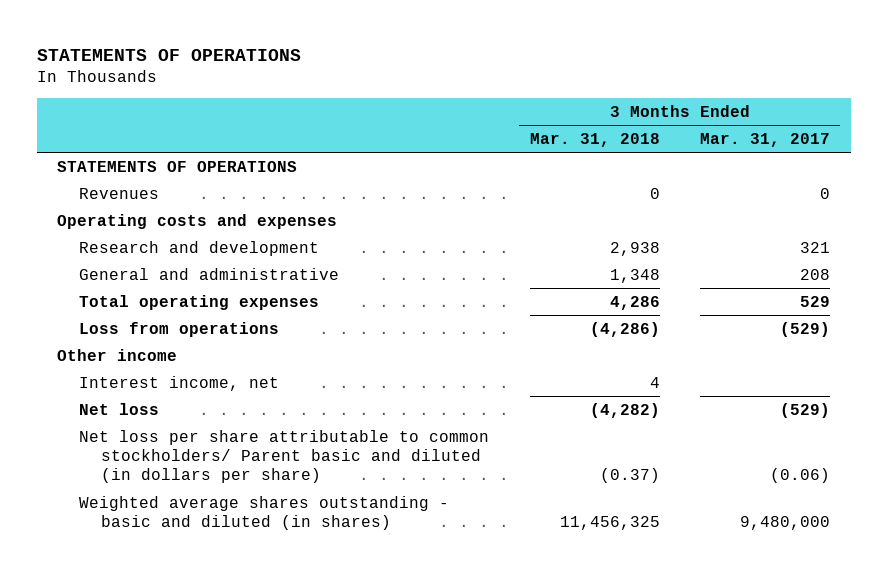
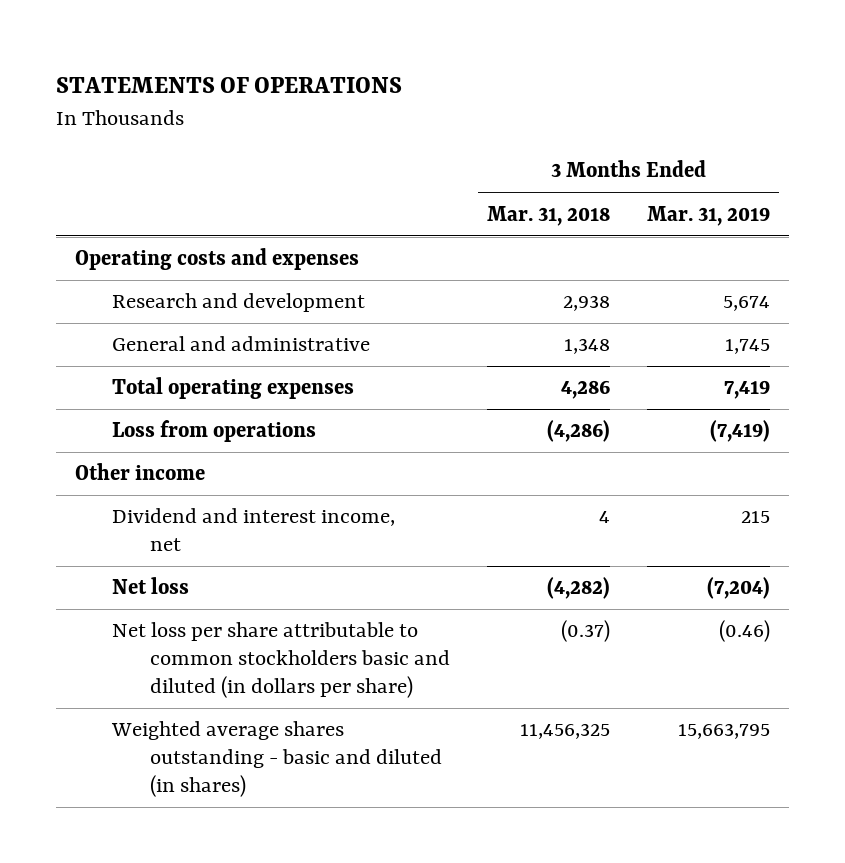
[700,132,831,147] Mar. 31, 2017 -> none
none -> [647,205,771,226] Mar. 31, 2019
[56,160,297,172] STATEMENTS OF OPERATIONS -> none
[78,187,159,199] Revenues -> none
[78,375,279,391] Interest income, net -> [112,508,396,552] Dividend and interest income, net
[78,429,489,484] Net loss per share attributable to common stockholders/ Parent basic and diluted (in dollars per share) -> [112,622,451,698] Net loss per share attributable to common stockholders basic and diluted (in dollars per share)

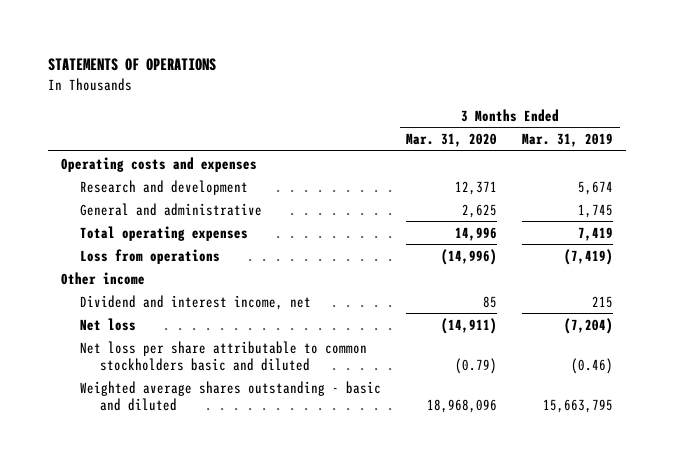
[487,205,611,226] Mar. 31, 2018 -> none
none -> [406,133,498,148] Mar. 31, 2020
[112,622,451,698] Net loss per share attributable to common stockholders basic and diluted (in dollars per share) -> [80,340,368,371] Net loss per share attributable to common stockholders basic and diluted
[111,721,443,797] Weighted average shares outstanding - basic and diluted (in shares) -> [80,380,382,411] Weighted average shares outstanding - basic and diluted

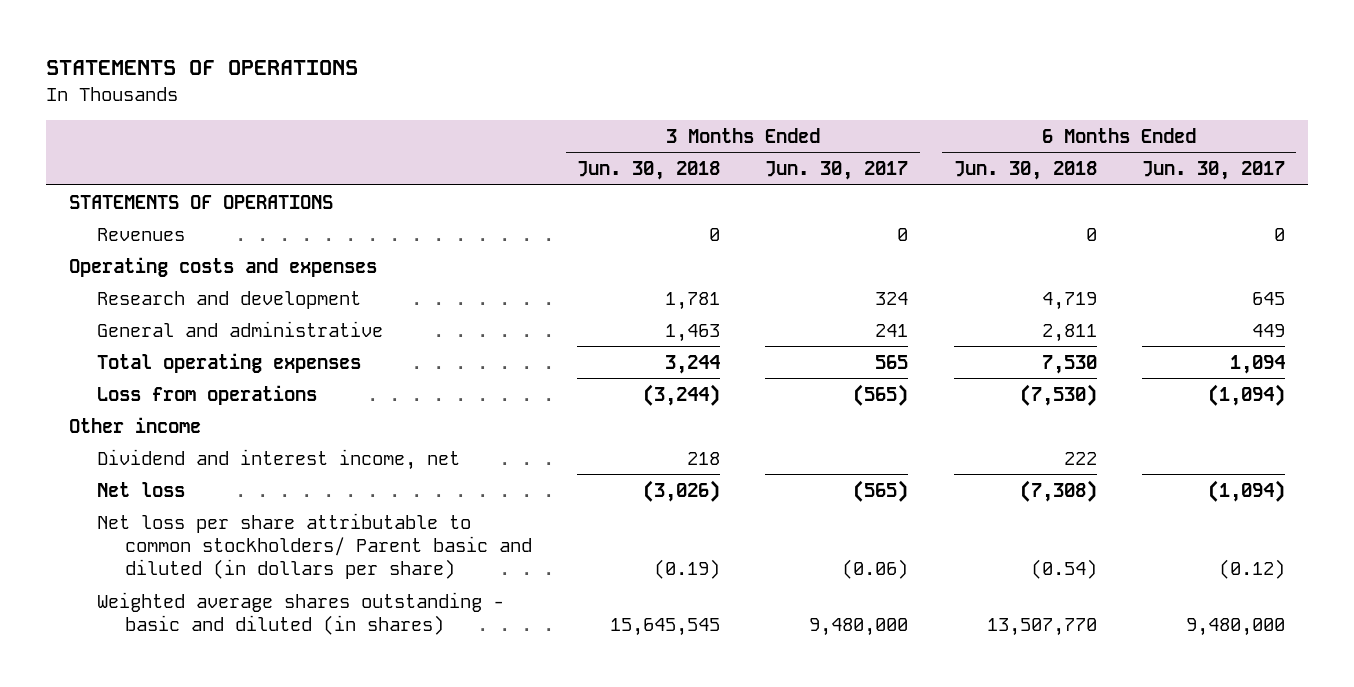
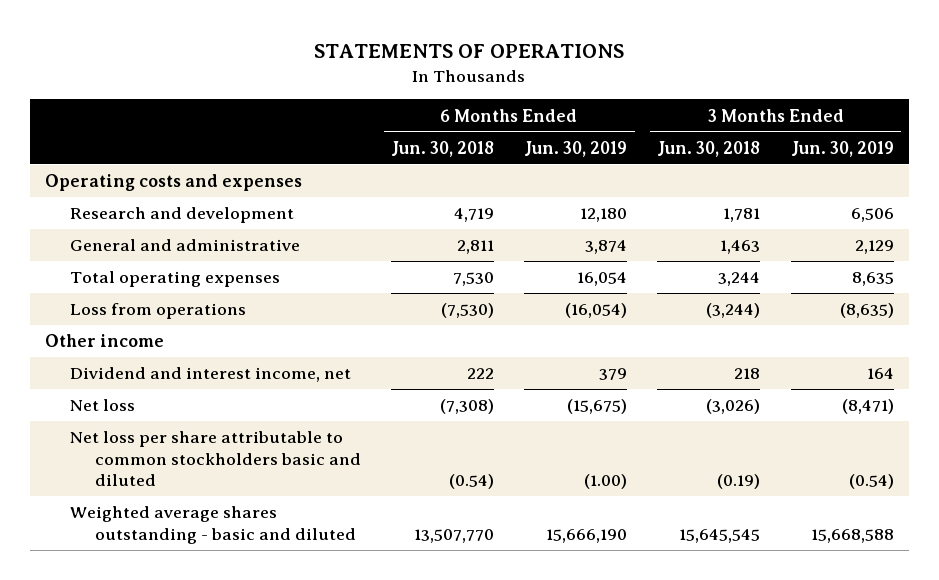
[765,161,909,181] Jun. 30, 2017 -> none
[1142,161,1286,181] Jun. 30, 2017 -> none
none -> [524,140,628,157] Jun. 30, 2019
none -> [790,140,894,157] Jun. 30, 2019
[68,194,333,209] STATEMENTS OF OPERATIONS -> none
[96,227,185,241] Revenues -> none
[96,512,532,580] Net loss per share attributable to common stockholders/ Parent basic and diluted (in dollars per share) -> [70,431,362,487] Net loss per share attributable to common stockholders basic and diluted
[96,591,504,635] Weighted average shares outstanding - basic and diluted (in shares) -> [70,506,357,544] Weighted average shares outstanding - basic and diluted

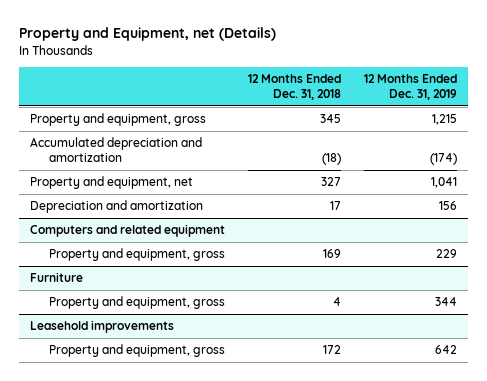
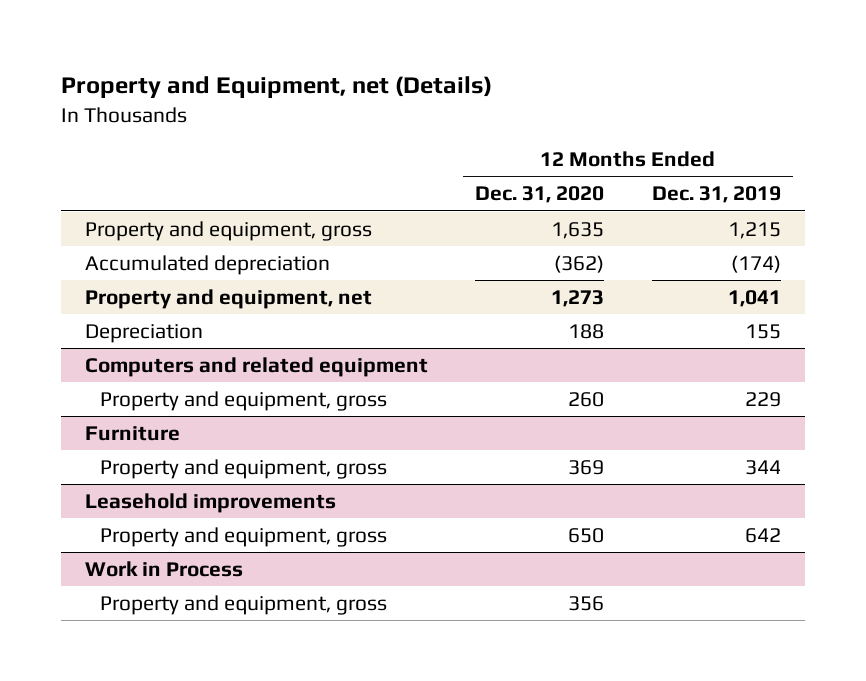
[248,74,342,101] 12 Months Ended Dec. 31, 2018 -> none
none -> [475,186,605,204] Dec. 31, 2020
[30,137,203,163] Accumulated depreciation and amortization -> [84,254,330,275] Accumulated depreciation
[30,200,204,214] Depreciation and amortization -> none
none -> [84,323,203,343] Depreciation
none -> [84,560,243,577] Work in Process
none -> [100,594,388,615] Property and equipment, gross

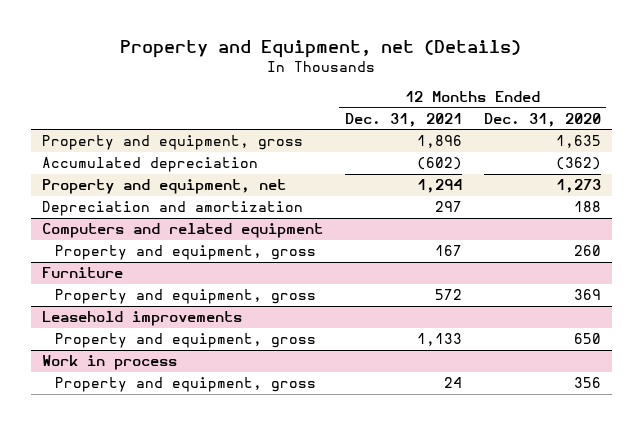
[651,186,781,204] Dec. 31, 2019 -> none
none -> [344,112,462,127] Dec. 31, 2021
[84,323,203,343] Depreciation -> [41,201,303,217] Depreciation and amortization
[84,560,243,577] Work in Process -> [41,355,177,371] Work in process

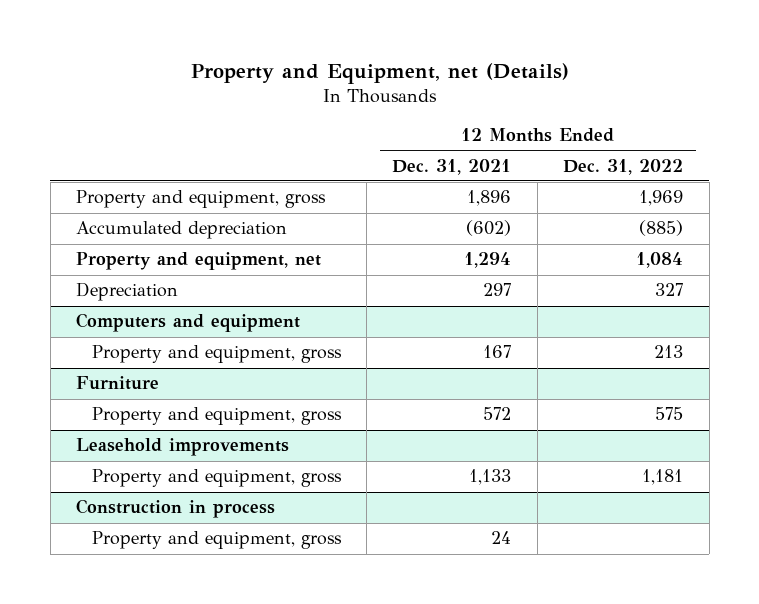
[483,112,601,127] Dec. 31, 2020 -> none
none -> [563,158,684,175] Dec. 31, 2022
[41,201,303,217] Depreciation and amortization -> [76,282,179,302] Depreciation
[41,223,323,239] Computers and related equipment -> [76,313,301,333] Computers and equipment
[41,355,177,371] Work in process -> [76,499,276,519] Construction in process

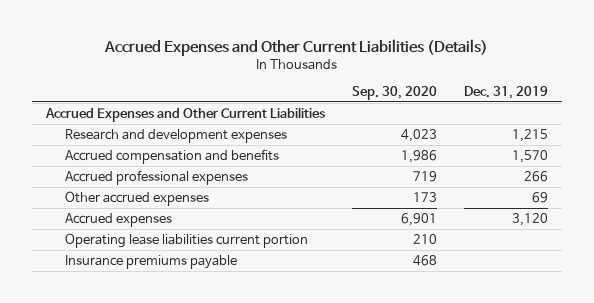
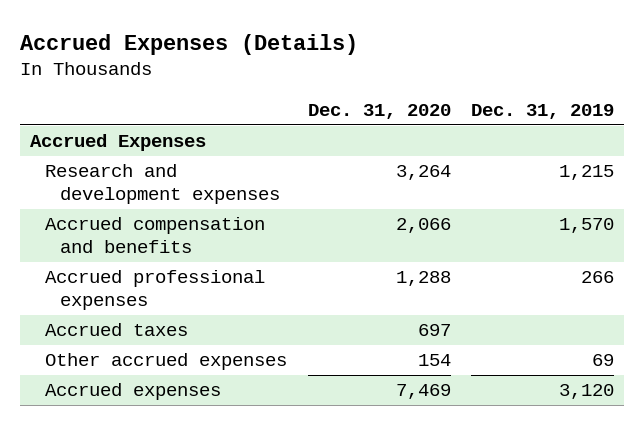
[104,38,489,56] Accrued Expenses and Other Current Liabilities (Details) -> [19,33,358,55] Accrued Expenses (Details)
[352,86,438,101] Sep. 30, 2020 -> none
none -> [307,104,451,120] Dec. 31, 2020
[44,106,325,122] Accrued Expenses and Other Current Liabilities -> [29,134,206,152] Accrued Expenses
none -> [45,323,189,337] Accrued taxes
[65,232,309,248] Operating lease liabilities current portion -> none
[65,254,238,269] Insurance premiums payable -> none

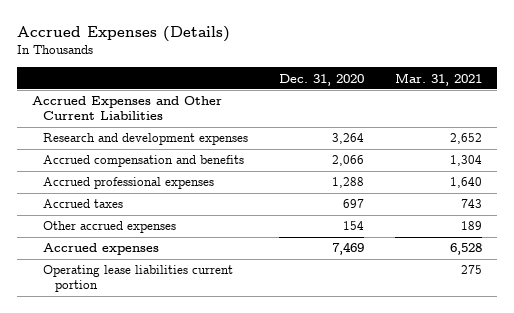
[471,104,615,120] Dec. 31, 2019 -> none
none -> [394,72,482,86] Mar. 31, 2021
[29,134,206,152] Accrued Expenses -> [31,96,222,121] Accrued Expenses and Other Current Liabilities
none -> [43,265,234,293] Operating lease liabilities current portion

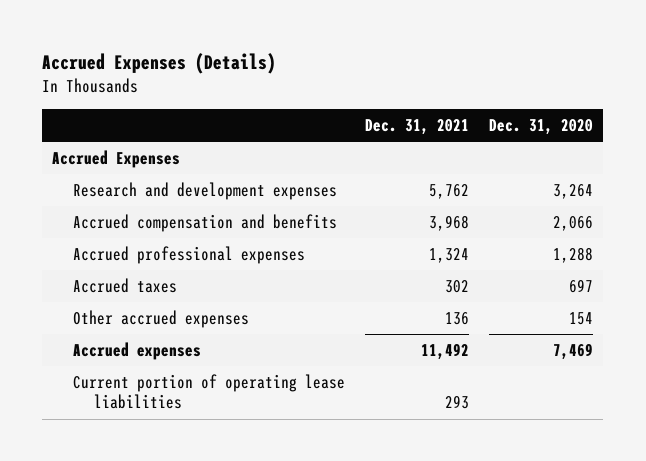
[394,72,482,86] Mar. 31, 2021 -> none
none -> [365,118,470,135] Dec. 31, 2021
[31,96,222,121] Accrued Expenses and Other Current Liabilities -> [52,150,181,169] Accrued Expenses
[43,265,234,293] Operating lease liabilities current portion -> [73,374,346,410] Current portion of operating lease liabilities

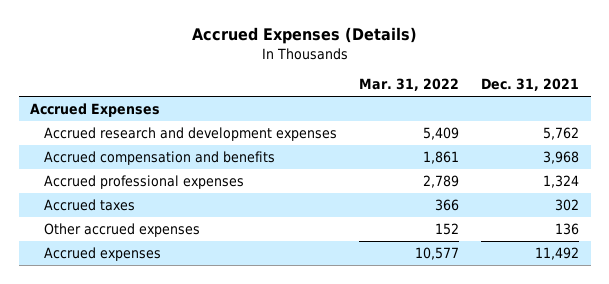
[489,118,594,135] Dec. 31, 2020 -> none
none -> [359,78,460,92] Mar. 31, 2022
[73,182,338,201] Research and development expenses -> [43,126,337,141] Accrued research and development expenses
[73,374,346,410] Current portion of operating lease liabilities -> none

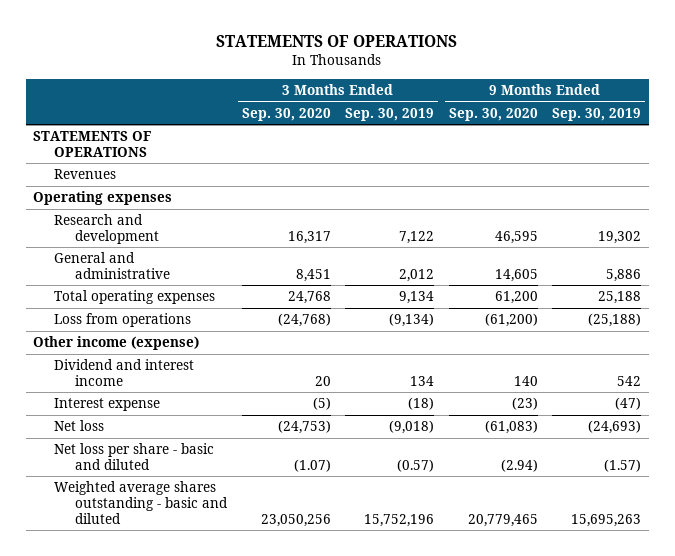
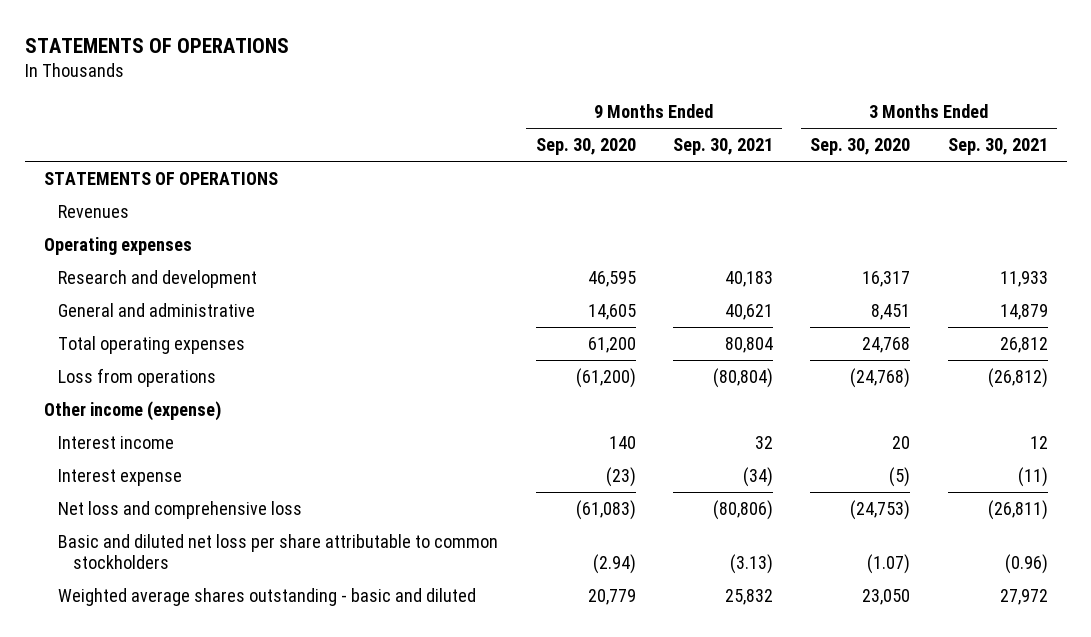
[345,107,435,121] Sep. 30, 2019 -> none
[552,107,642,121] Sep. 30, 2019 -> none
none -> [672,138,773,156] Sep. 30, 2021
none -> [947,138,1048,156] Sep. 30, 2021
[54,359,195,386] Dividend and interest income -> [58,435,175,449] Interest income
[54,420,105,432] Net loss -> [58,500,303,519] Net loss and comprehensive loss
[54,443,215,470] Net loss per share - basic and diluted -> [58,533,499,570] Basic and diluted net loss per share attributable to common stockholders
[260,513,331,527] 23,050,256 -> [862,588,911,605] 23,050
[467,513,538,527] 20,779,465 -> [587,588,636,605] 20,779

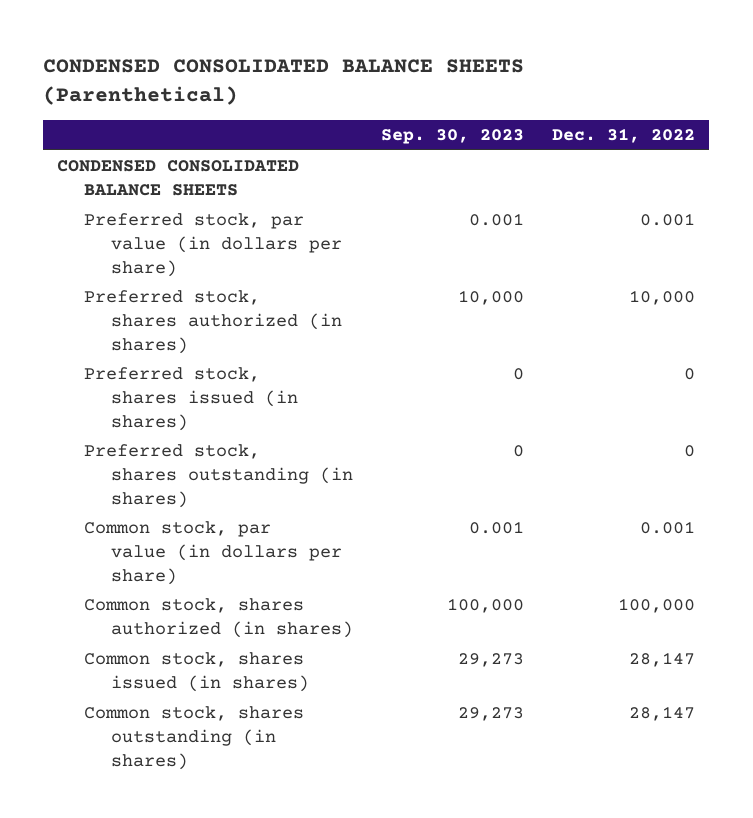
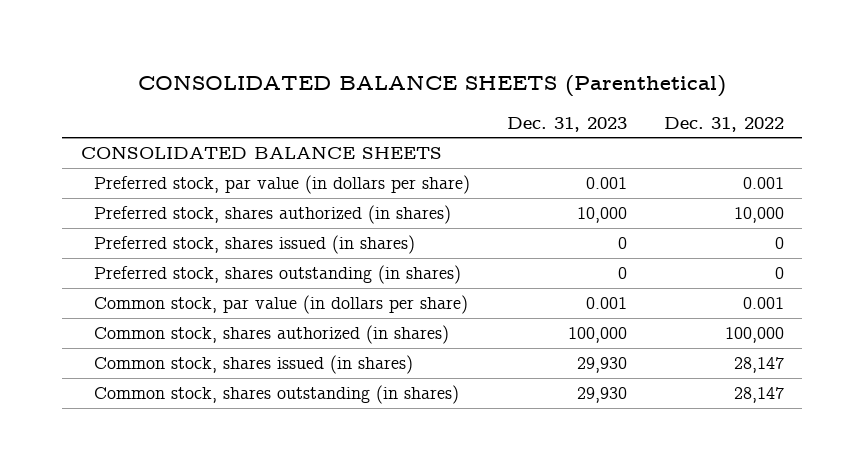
[43,59,525,106] CONDENSED CONSOLIDATED BALANCE SHEETS (Parenthetical) -> [138,74,727,97] CONSOLIDATED BALANCE SHEETS (Parenthetical)
[381,129,525,145] Sep. 30, 2023 -> none
none -> [507,116,628,132] Dec. 31, 2023
[57,160,300,197] CONDENSED CONSOLIDATED BALANCE SHEETS -> [80,146,442,160] CONSOLIDATED BALANCE SHEETS

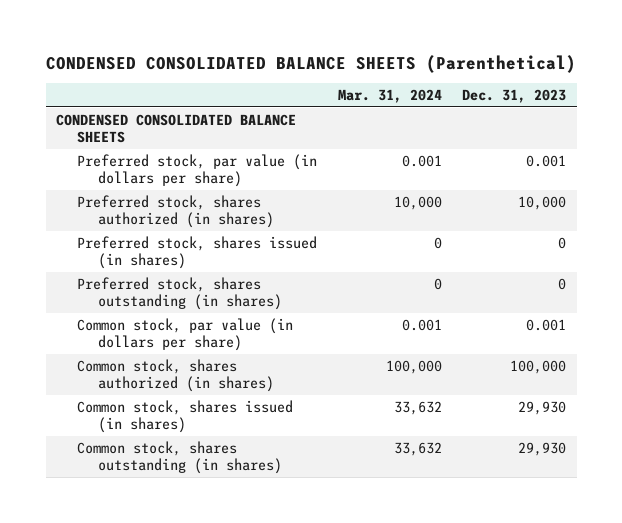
[138,74,727,97] CONSOLIDATED BALANCE SHEETS (Parenthetical) -> [45,54,576,73] CONDENSED CONSOLIDATED BALANCE SHEETS (Parenthetical)
[663,116,784,132] Dec. 31, 2022 -> none
none -> [337,89,442,104] Mar. 31, 2024
[80,146,442,160] CONSOLIDATED BALANCE SHEETS -> [56,113,297,144] CONDENSED CONSOLIDATED BALANCE SHEETS

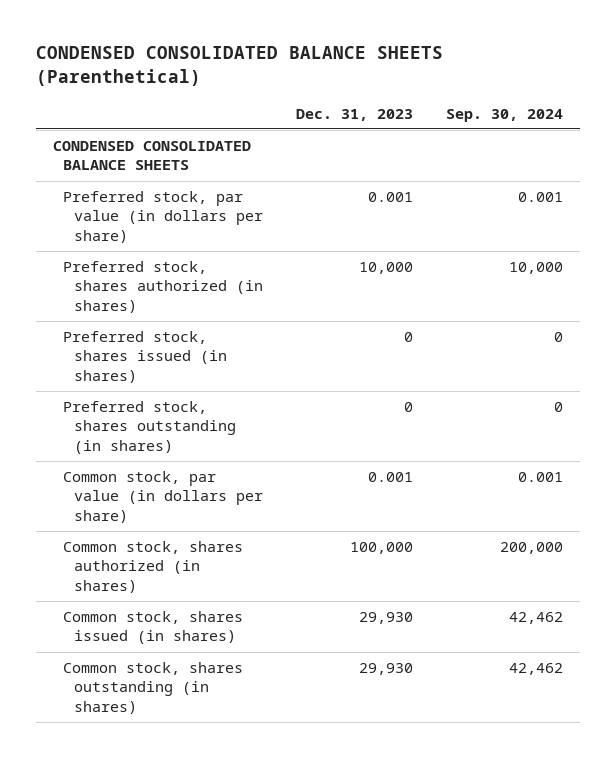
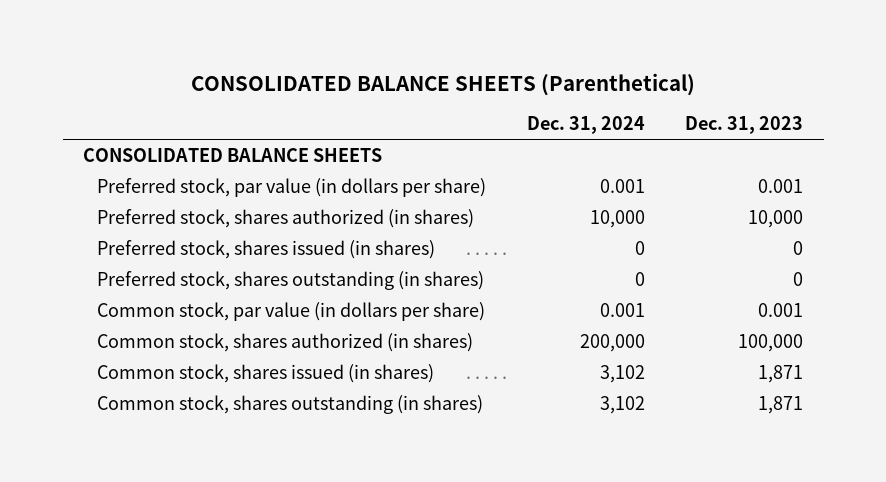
[35,46,443,86] CONDENSED CONSOLIDATED BALANCE SHEETS (Parenthetical) -> [191,72,696,96] CONSOLIDATED BALANCE SHEETS (Parenthetical)
[446,108,564,122] Sep. 30, 2024 -> none
none -> [526,116,645,135] Dec. 31, 2024
[52,140,251,171] CONDENSED CONSOLIDATED BALANCE SHEETS -> [82,147,382,162] CONSOLIDATED BALANCE SHEETS
[358,611,413,624] 29,930 -> [758,364,804,383] 1,871
[358,662,413,675] 29,930 -> [758,395,804,414] 1,871

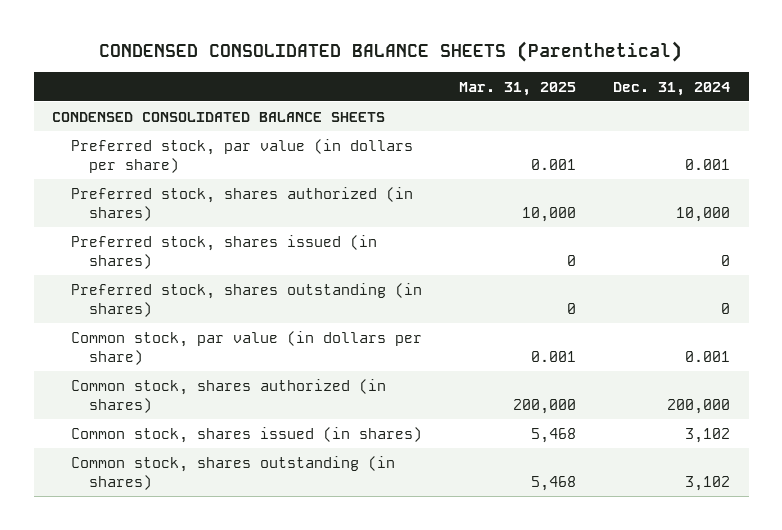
[191,72,696,96] CONSOLIDATED BALANCE SHEETS (Parenthetical) -> [99,41,683,63] CONDENSED CONSOLIDATED BALANCE SHEETS (Parenthetical)
[685,116,804,135] Dec. 31, 2023 -> none
none -> [458,81,576,96] Mar. 31, 2025
[82,147,382,162] CONSOLIDATED BALANCE SHEETS -> [52,111,386,122] CONDENSED CONSOLIDATED BALANCE SHEETS

